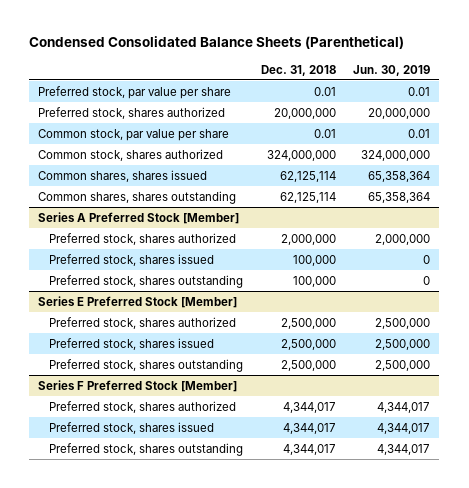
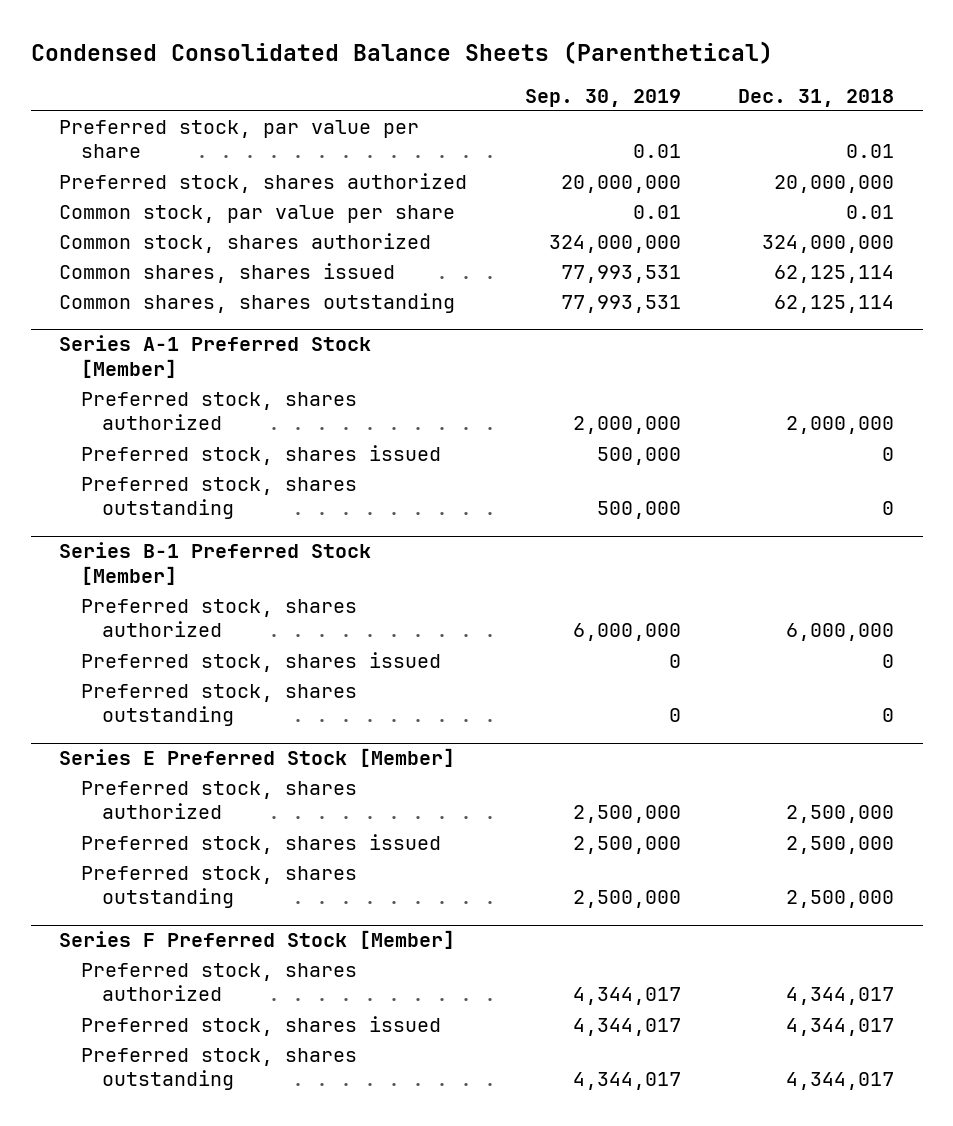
[353,64,431,76] Jun. 30, 2019 -> none
none -> [524,88,681,107] Sep. 30, 2019
[38,211,240,224] Series A Preferred Stock [Member] -> [59,335,372,378] Series A-1 Preferred Stock [Member]
[292,254,336,266] 100,000 -> [881,447,894,462] 0
[292,275,336,287] 100,000 -> [881,501,894,516] 0
none -> [59,542,372,585] Series B-1 Preferred Stock [Member]
none -> [80,599,357,638] Preferred stock, shares authorized
none -> [80,652,441,673] Preferred stock, shares issued
none -> [80,684,357,727] Preferred stock, shares outstanding

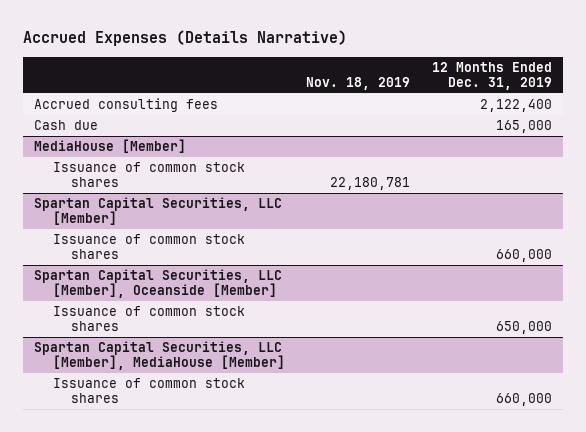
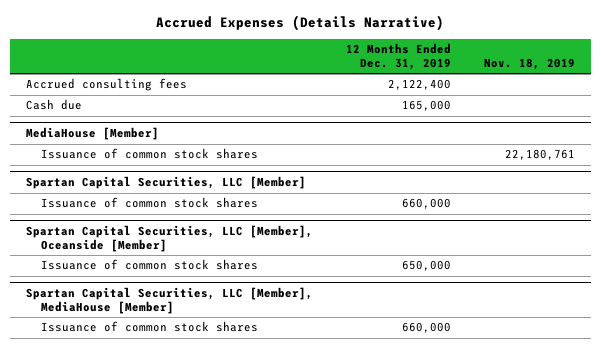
[330,177,411,191] 22,180,781 -> [504,149,575,161] 22,180,761

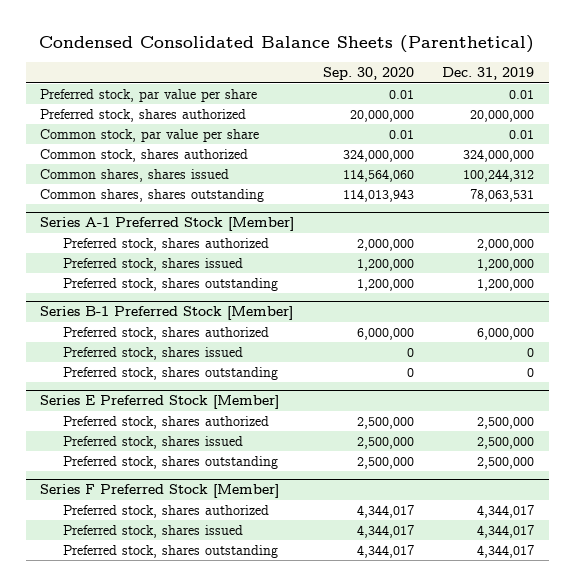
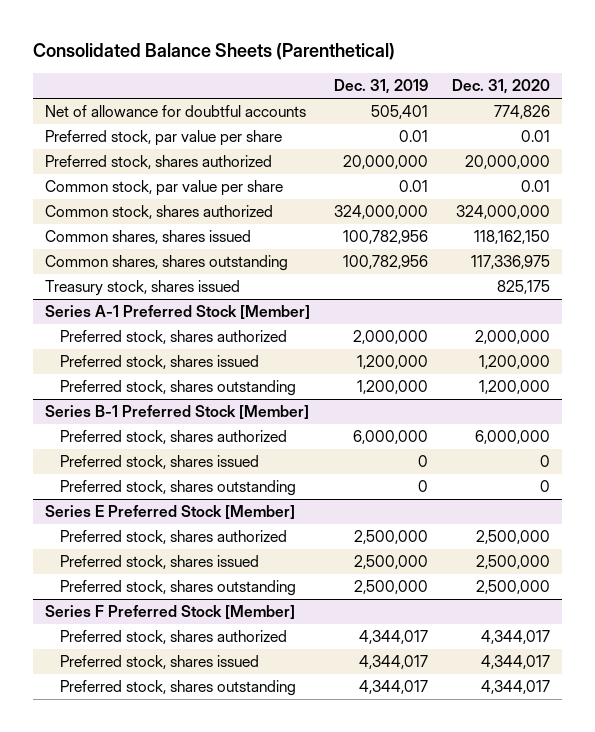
[39,35,535,54] Condensed Consolidated Balance Sheets (Parenthetical) -> [32,43,395,61] Consolidated Balance Sheets (Parenthetical)
[322,67,414,81] Sep. 30, 2020 -> none
none -> [451,79,550,95] Dec. 31, 2020
none -> [44,105,306,118] Net of allowance for doubtful accounts
[463,169,535,183] 100,244,312 -> [342,230,428,245] 100,782,956
[470,189,535,203] 78,063,531 -> [342,255,428,270] 100,782,956
none -> [44,280,240,297] Treasury stock, shares issued

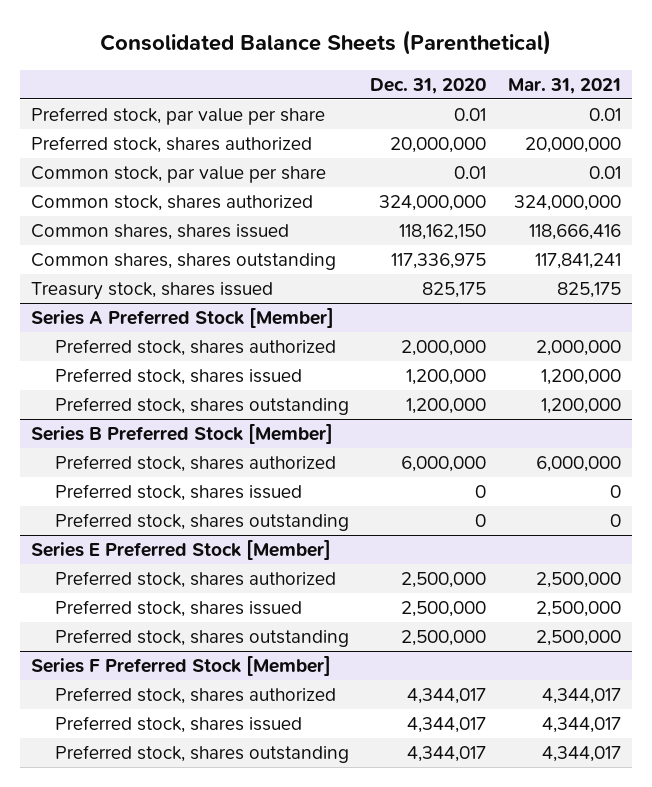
[333,79,428,95] Dec. 31, 2019 -> none
none -> [508,77,622,94] Mar. 31, 2021
[44,105,306,118] Net of allowance for doubtful accounts -> none
[44,305,310,320] Series A-1 Preferred Stock [Member] -> [31,308,335,329] Series A Preferred Stock [Member]
[44,405,309,420] Series B-1 Preferred Stock [Member] -> [31,424,334,445] Series B Preferred Stock [Member]

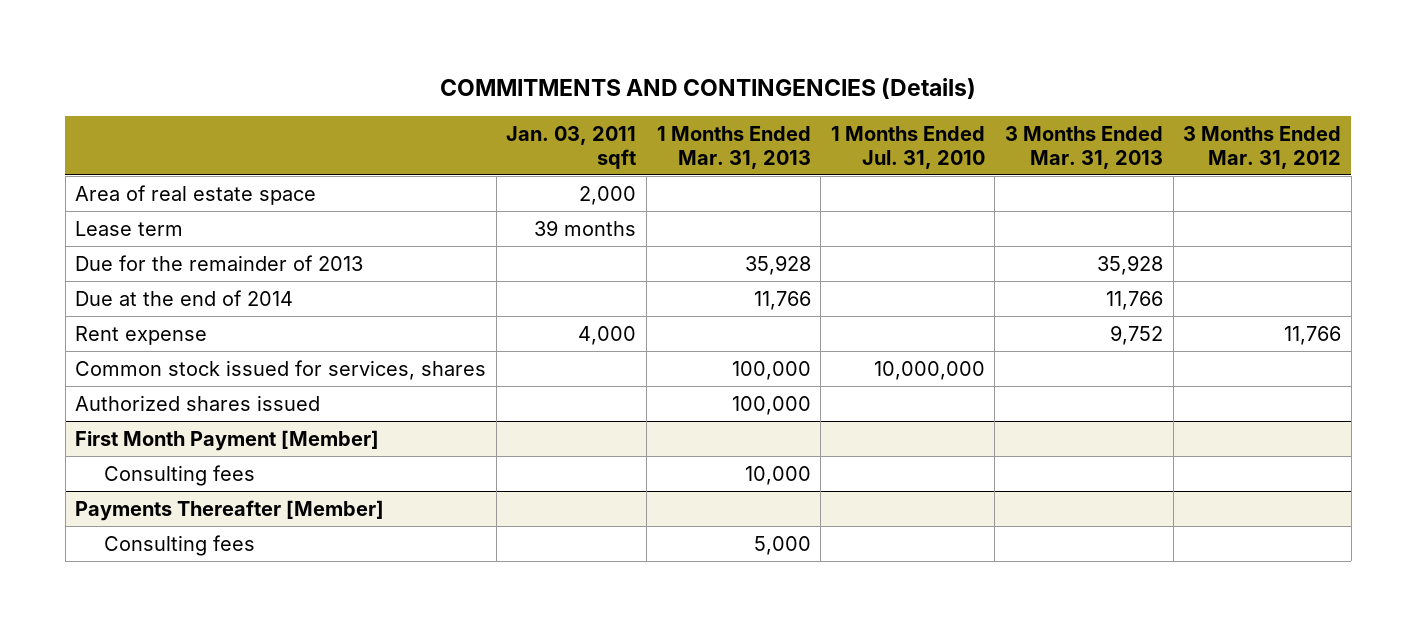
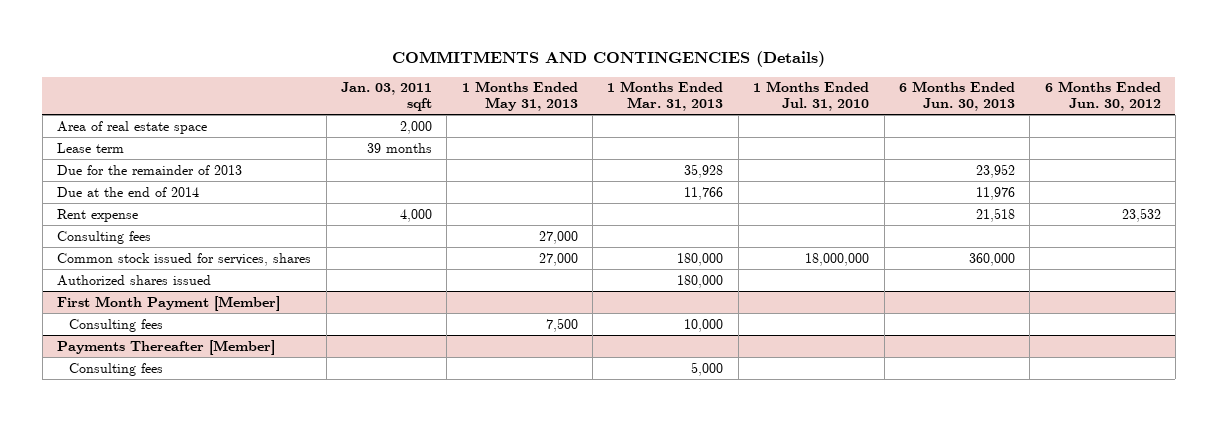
[1004,125,1163,169] 3 Months Ended Mar. 31, 2013 -> none
[1183,125,1342,169] 3 Months Ended Mar. 31, 2012 -> none
none -> [461,81,578,111] 1 Months Ended May 31, 2013
none -> [898,81,1015,111] 6 Months Ended Jun. 30, 2013
none -> [1044,81,1161,111] 6 Months Ended Jun. 30, 2012
none -> [57,230,152,244] Consulting fees
[731,360,811,380] 100,000 -> [677,252,724,266] 180,000
[873,360,985,380] 10,000,000 -> [805,252,870,266] 18,000,000
[731,395,811,415] 100,000 -> [677,274,724,288] 180,000

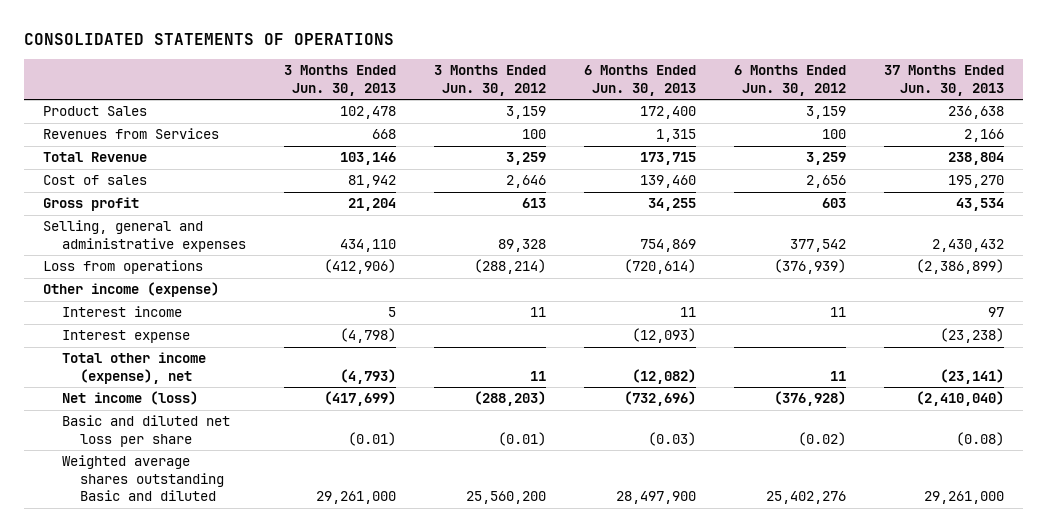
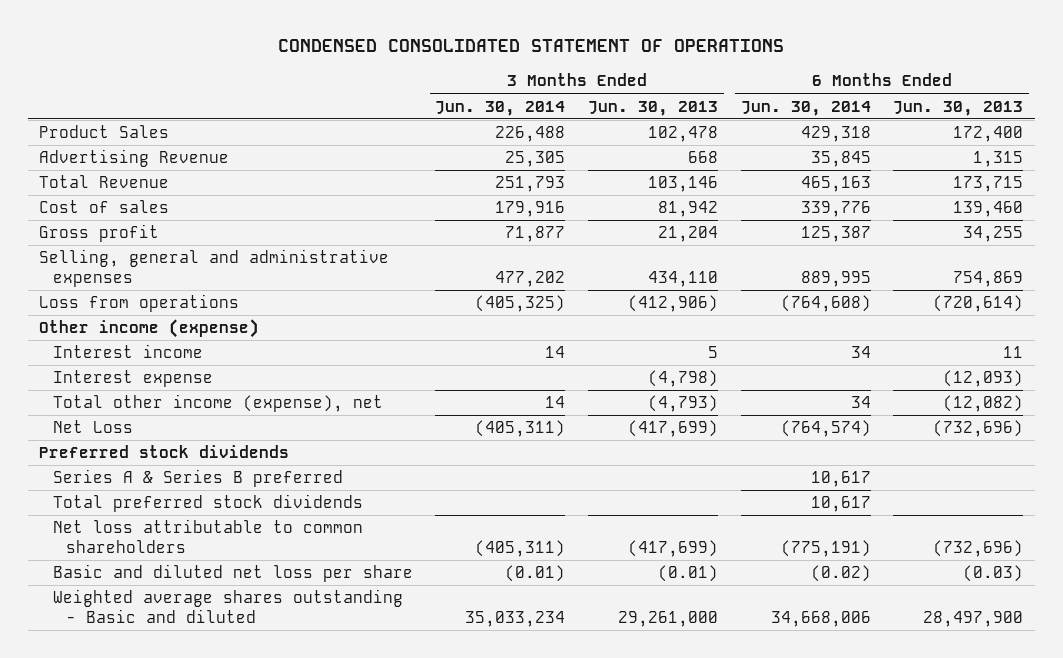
[24,33,395,46] CONSOLIDATED STATEMENTS OF OPERATIONS -> [278,39,785,53] CONDENSED CONSOLIDATED STATEMENT OF OPERATIONS
[433,65,546,96] 3 Months Ended Jun. 30, 2012 -> none
[733,65,846,96] 6 Months Ended Jun. 30, 2012 -> none
[883,65,1004,96] 37 Months Ended Jun. 30, 2013 -> none
none -> [435,100,566,116] Jun. 30, 2014
none -> [740,100,871,116] Jun. 30, 2014
[43,128,220,140] Revenues from Services -> [39,149,230,168] Advertising Revenue
[61,391,198,406] Net income (loss) -> [52,420,133,434] Net Loss
none -> [39,445,290,459] Preferred stock dividends
none -> [52,469,343,488] Series A & Series B preferred
none -> [52,494,363,513] Total preferred stock dividends
none -> [52,519,363,553] Net loss attributable to common shareholders
[61,455,225,502] Weighted average shares outstanding Basic and diluted -> [52,589,403,623] Weighted average shares outstanding - Basic and diluted

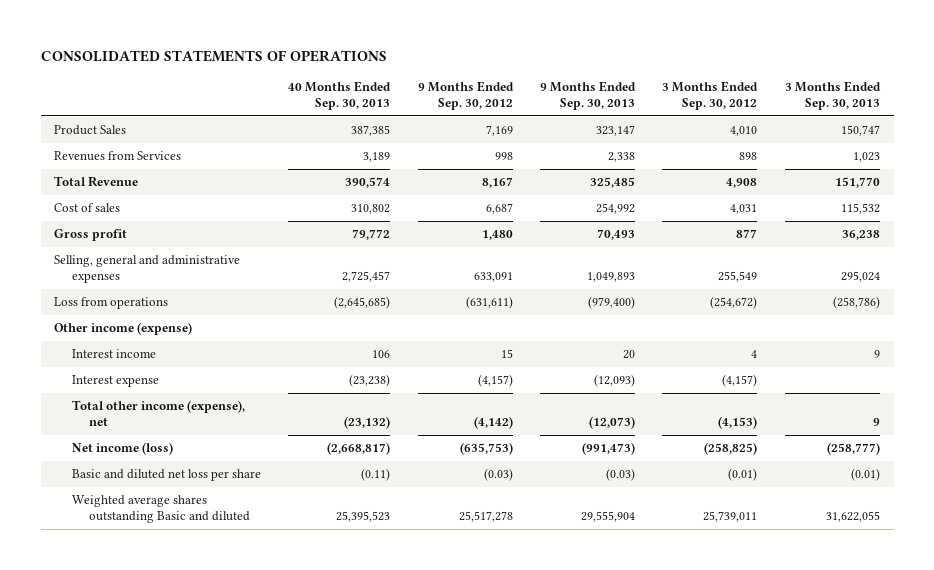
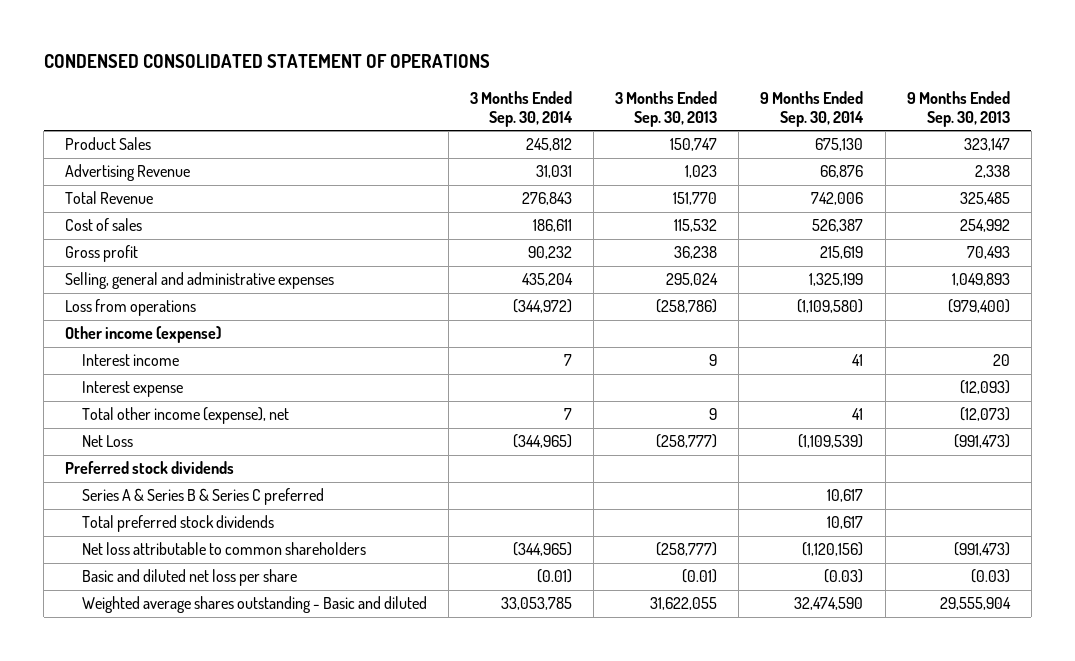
[40,50,387,63] CONSOLIDATED STATEMENTS OF OPERATIONS -> [43,54,490,69] CONDENSED CONSOLIDATED STATEMENT OF OPERATIONS
[288,81,392,111] 40 Months Ended Sep. 30, 2013 -> none
[417,81,514,111] 9 Months Ended Sep. 30, 2012 -> none
[662,81,759,111] 3 Months Ended Sep. 30, 2012 -> none
none -> [470,90,574,128] 3 Months Ended Sep. 30, 2014
none -> [760,90,865,128] 9 Months Ended Sep. 30, 2014
[54,151,182,162] Revenues from Services -> [65,164,191,182] Advertising Revenue
[71,442,173,456] Net income (loss) -> [82,435,134,448] Net Loss
none -> [65,461,235,475] Preferred stock dividends
none -> [82,488,325,506] Series A & Series B & Series C preferred
none -> [82,515,275,533] Total preferred stock dividends
none -> [82,542,367,556] Net loss attributable to common shareholders
[71,495,251,524] Weighted average shares outstanding Basic and diluted -> [82,596,428,614] Weighted average shares outstanding - Basic and diluted

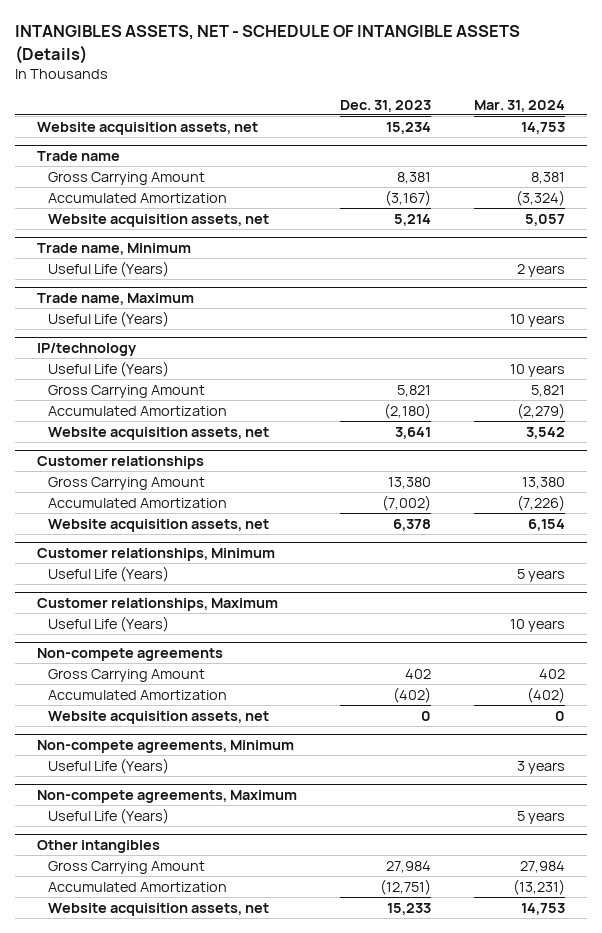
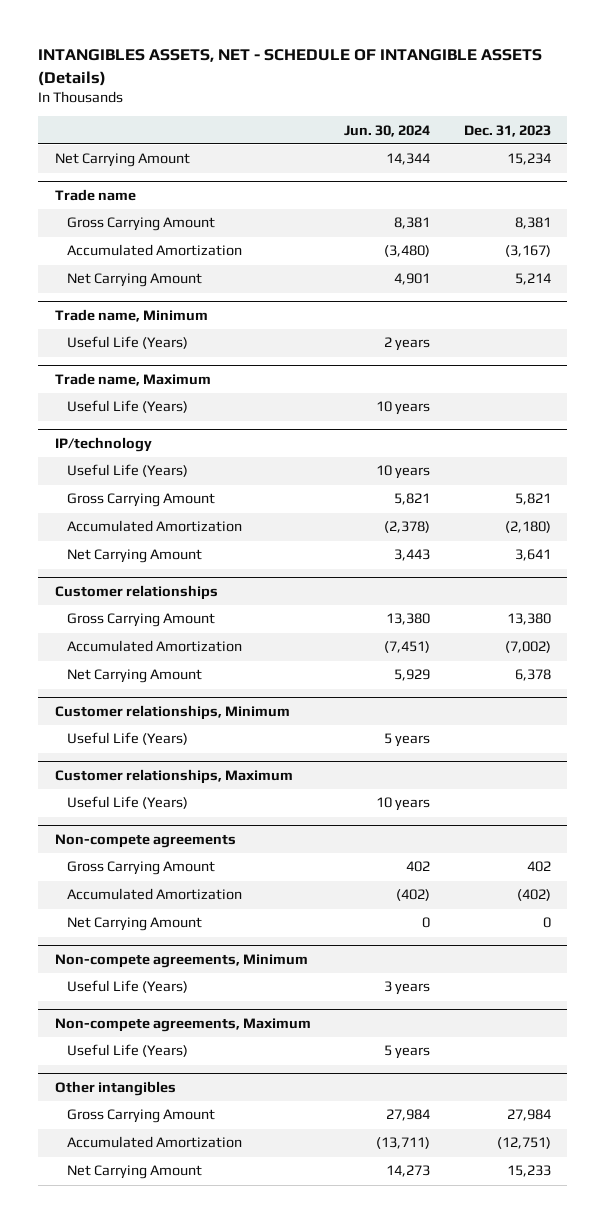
[474,99,566,112] Mar. 31, 2024 -> none
none -> [344,124,431,137] Jun. 30, 2024
[36,121,258,135] Website acquisition assets, net -> [54,153,190,168] Net Carrying Amount
[47,213,269,227] Website acquisition assets, net -> [66,273,202,288] Net Carrying Amount
[47,426,269,440] Website acquisition assets, net -> [66,549,202,564] Net Carrying Amount
[47,518,269,532] Website acquisition assets, net -> [66,669,202,684] Net Carrying Amount
[47,710,269,724] Website acquisition assets, net -> [66,917,202,932] Net Carrying Amount
[47,902,269,916] Website acquisition assets, net -> [66,1165,202,1180] Net Carrying Amount

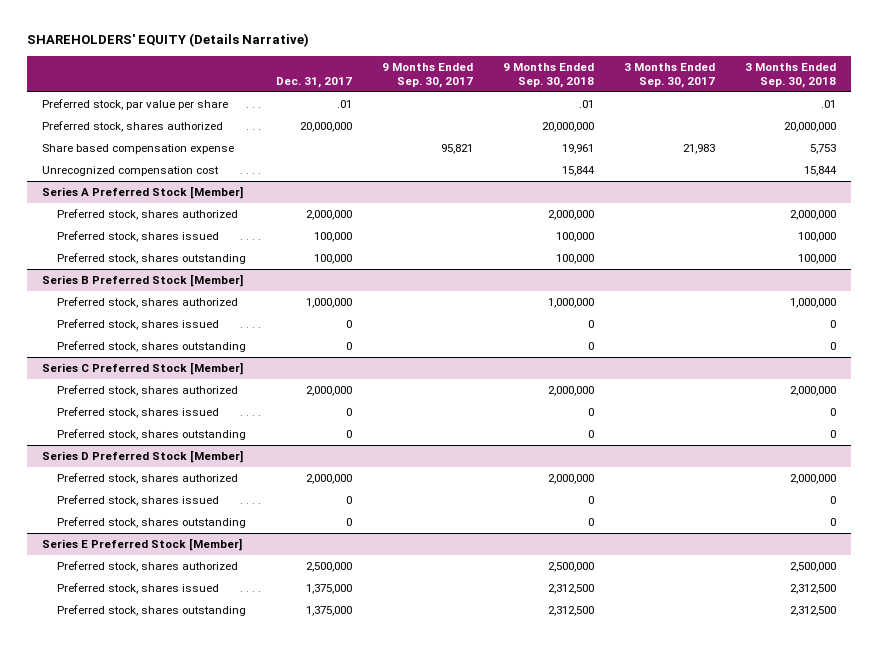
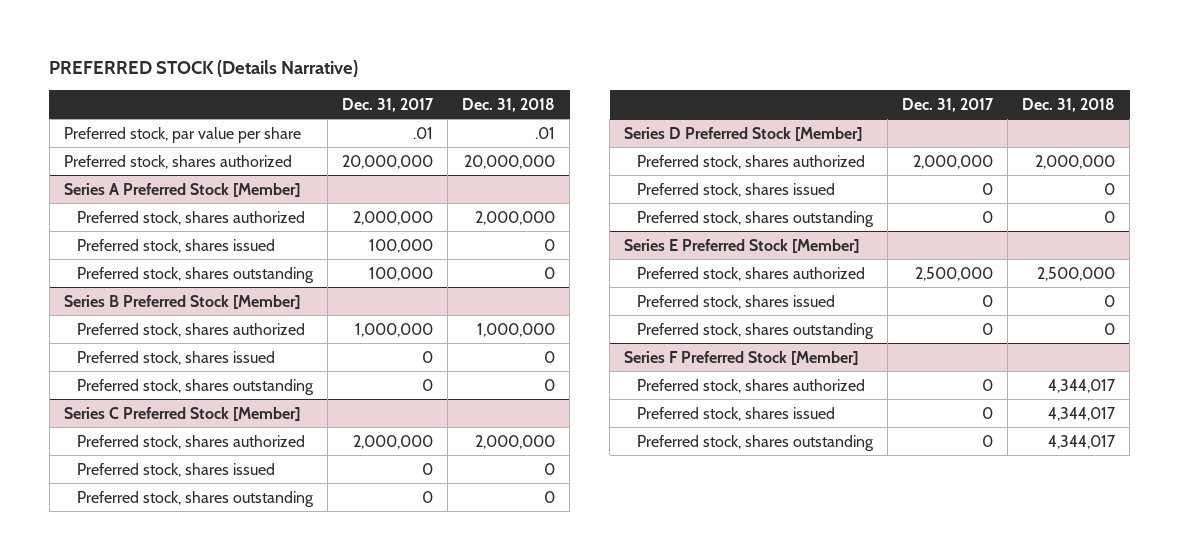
[26,33,309,48] SHAREHOLDERS' EQUITY (Details Narrative) -> [49,60,359,78] PREFERRED STOCK (Details Narrative)
[382,62,474,88] 9 Months Ended Sep. 30, 2017 -> none
[503,62,595,88] 9 Months Ended Sep. 30, 2018 -> none
[624,62,716,88] 3 Months Ended Sep. 30, 2017 -> none
[745,62,837,88] 3 Months Ended Sep. 30, 2018 -> none
none -> [462,97,556,112] Dec. 31, 2018
[41,143,234,154] Share based compensation expense -> none
[41,165,219,176] Unrecognized compensation cost -> none
[306,583,353,594] 1,375,000 -> [982,294,994,307] 0
[306,605,353,616] 1,375,000 -> [982,322,994,335] 0
none -> [624,350,859,365] Series F Preferred Stock [Member]
none -> [637,378,866,393] Preferred stock, shares authorized
none -> [637,406,836,421] Preferred stock, shares issued
none -> [637,434,875,451] Preferred stock, shares outstanding

